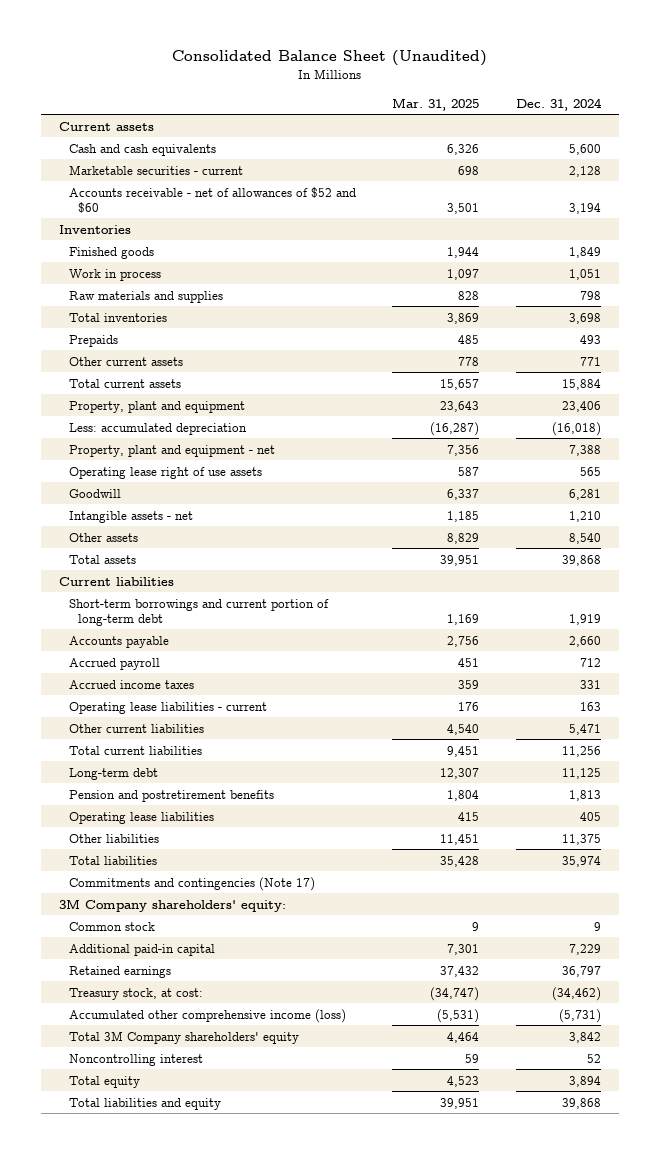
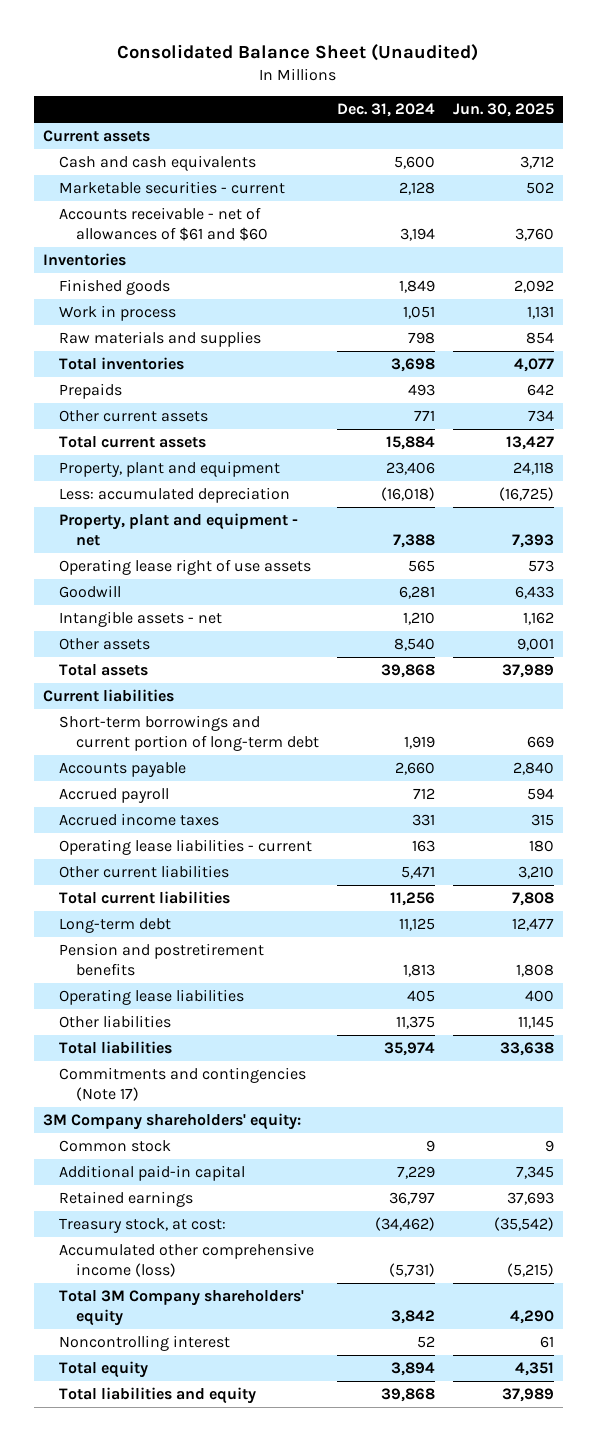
[392,97,480,111] Mar. 31, 2025 -> none
none -> [453,103,555,118] Jun. 30, 2025
[68,186,356,213] Accounts receivable - net of allowances of $52 and $60 -> [59,207,269,241] Accounts receivable - net of allowances of $61 and $60

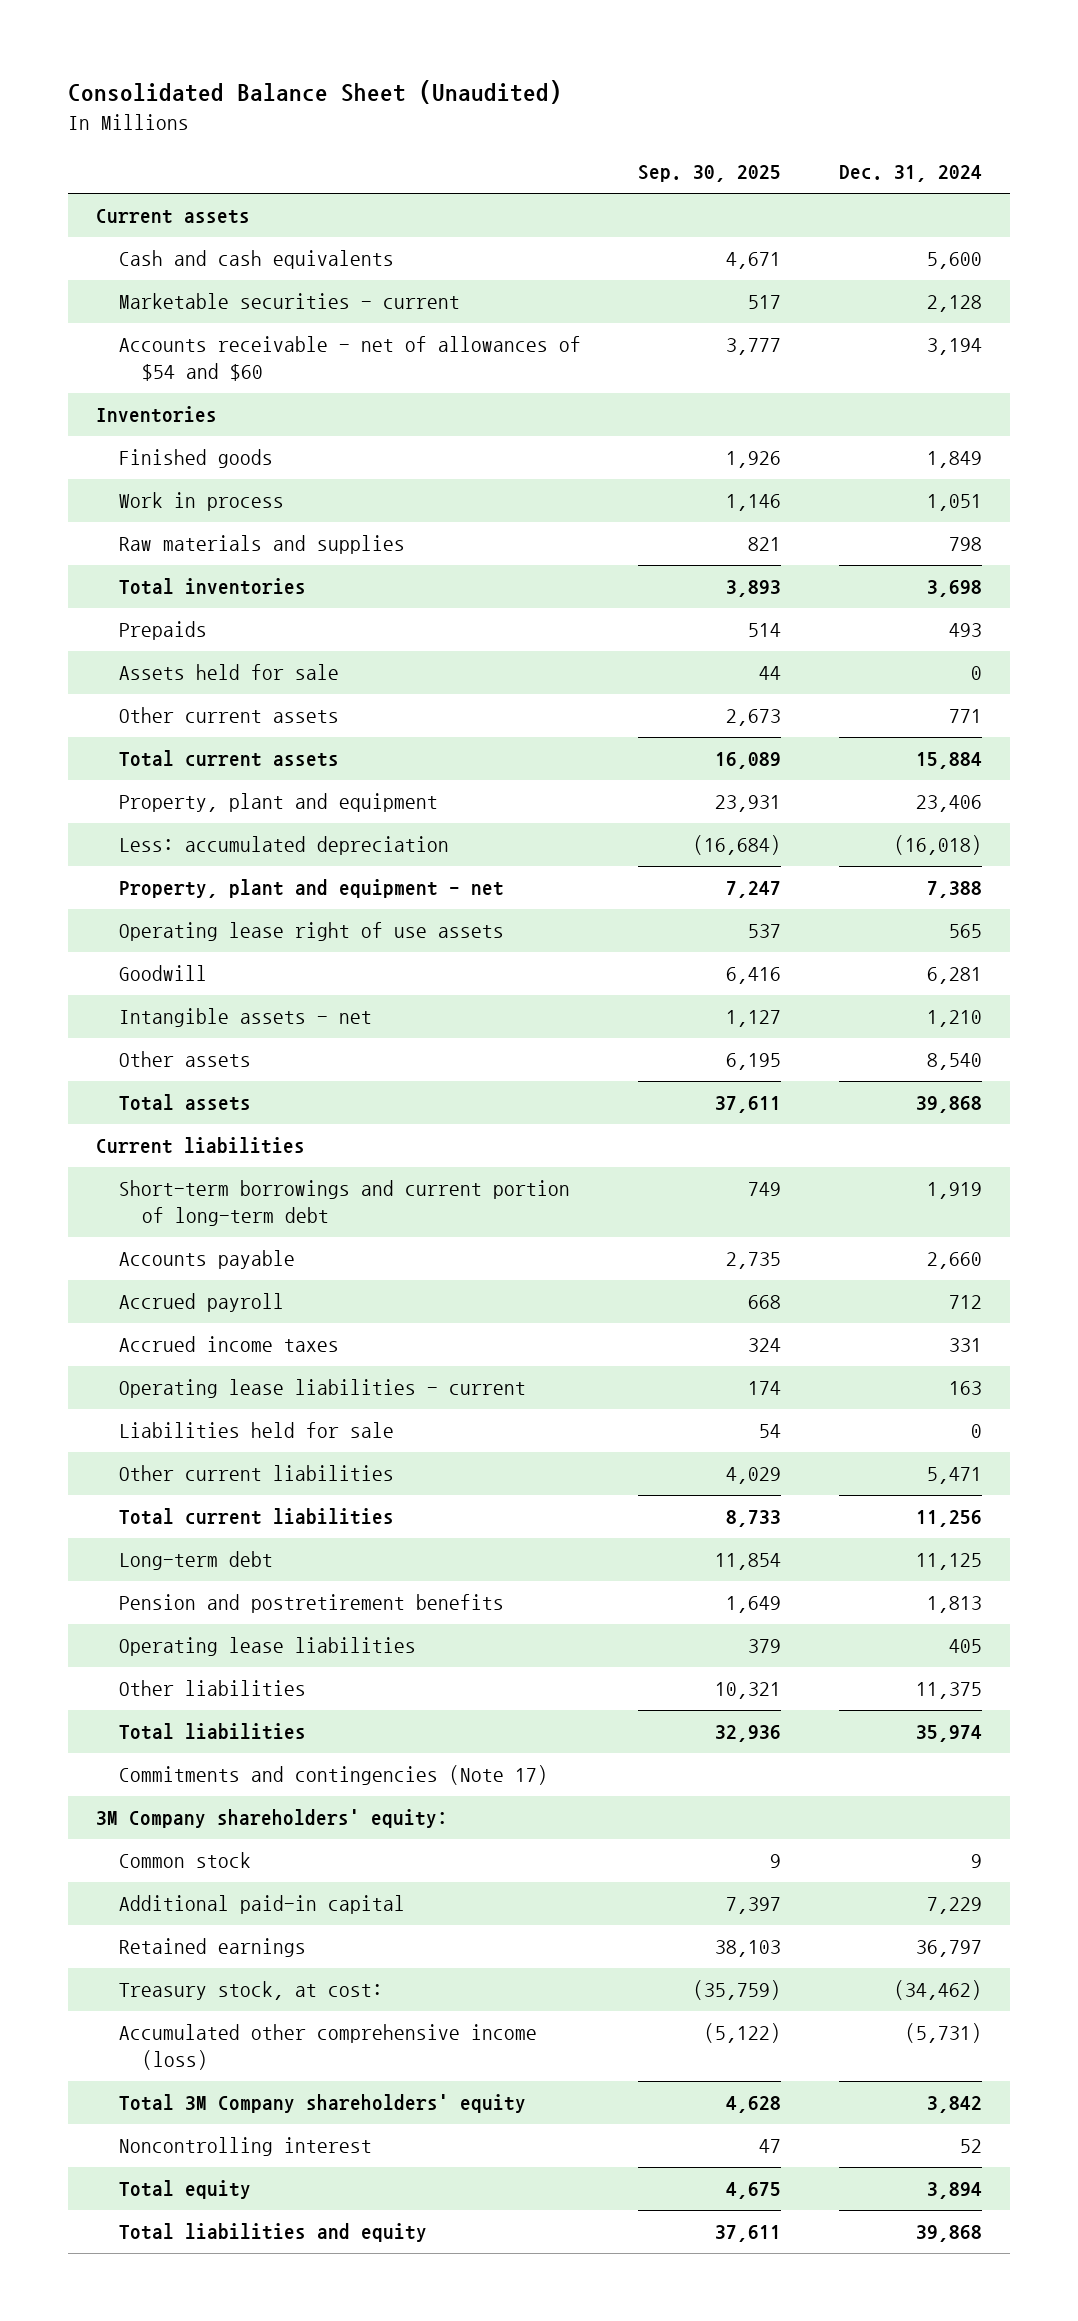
[453,103,555,118] Jun. 30, 2025 -> none
none -> [638,165,782,183] Sep. 30, 2025
[59,207,269,241] Accounts receivable - net of allowances of $61 and $60 -> [119,336,582,382] Accounts receivable - net of allowances of $54 and $60
none -> [119,664,340,681] Assets held for sale
none -> [119,1422,395,1439] Liabilities held for sale

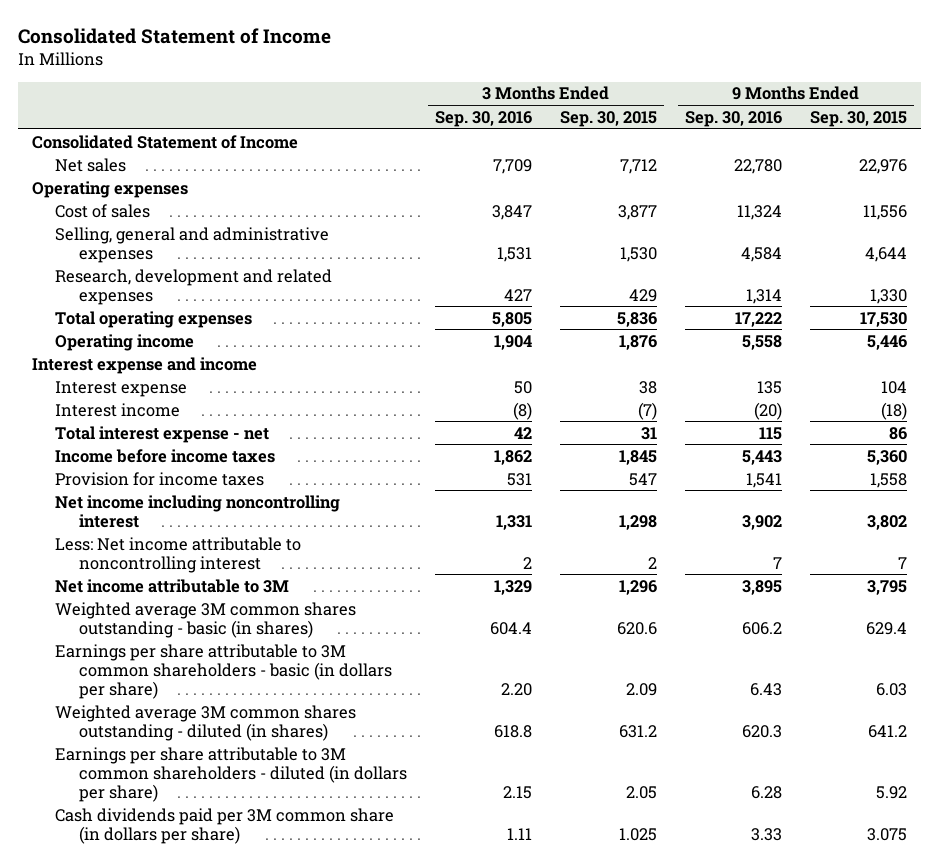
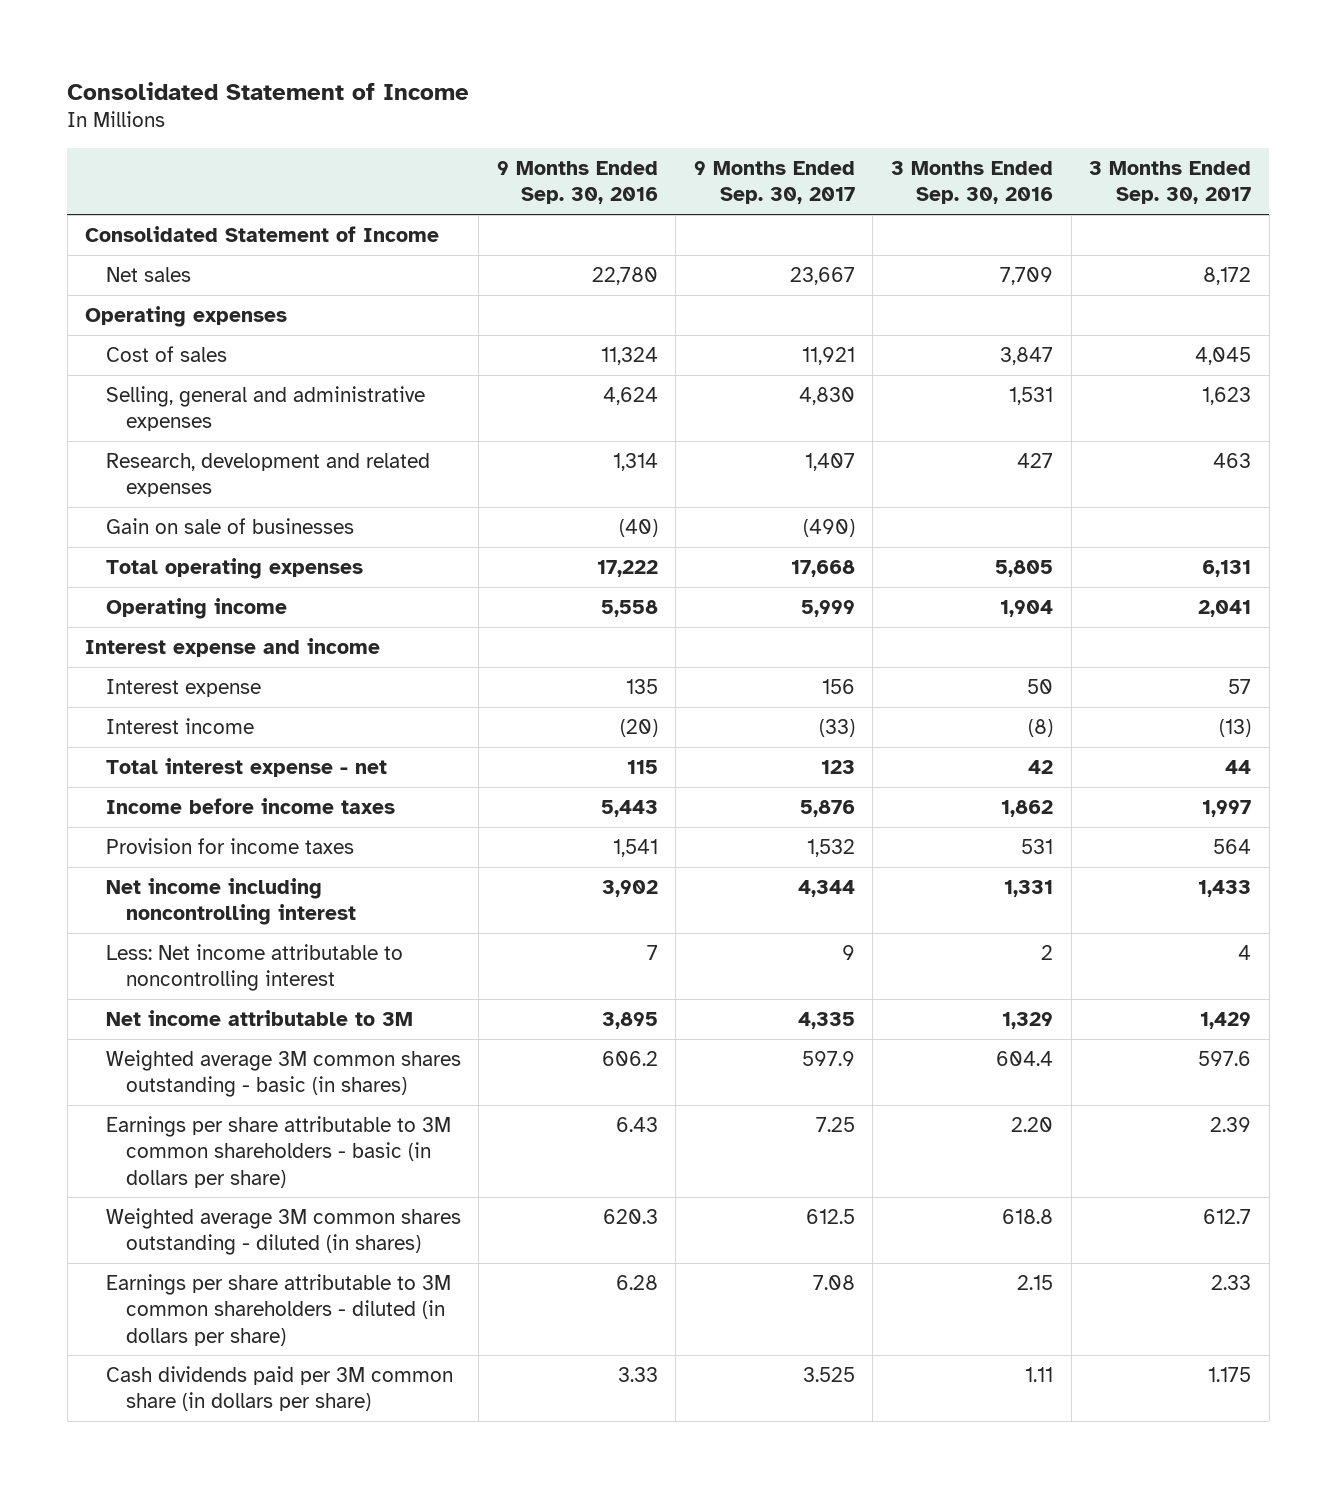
[559,110,657,127] Sep. 30, 2015 -> none
[809,110,907,127] Sep. 30, 2015 -> none
none -> [693,161,855,205] 9 Months Ended Sep. 30, 2017
none -> [1089,161,1252,205] 3 Months Ended Sep. 30, 2017
[740,246,782,262] 4,584 -> [602,386,658,405] 4,624
none -> [105,517,354,534] Gain on sale of businesses

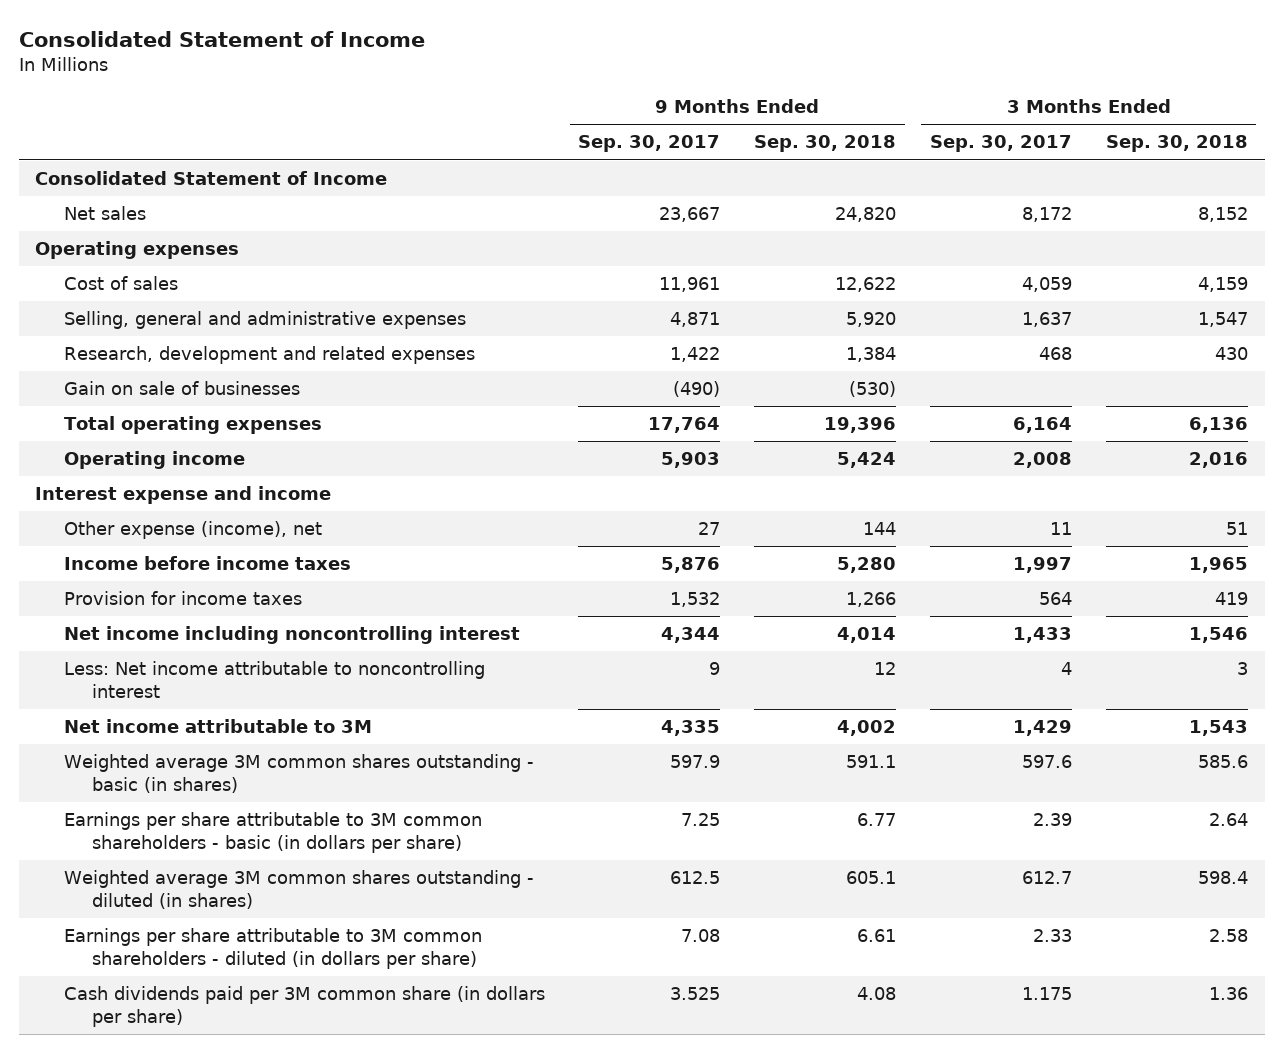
[496,161,658,205] 9 Months Ended Sep. 30, 2016 -> none
[891,161,1054,205] 3 Months Ended Sep. 30, 2016 -> none
none -> [754,135,897,153] Sep. 30, 2018
none -> [1105,135,1248,153] Sep. 30, 2018
[801,346,855,365] 11,921 -> [659,277,721,293] 11,961
[1195,346,1252,365] 4,045 -> [1021,277,1072,293] 4,059
[798,386,855,405] 4,830 -> [670,312,721,328] 4,871
[1202,386,1252,405] 1,623 -> [1021,312,1072,328] 1,637
[804,452,855,471] 1,407 -> [670,347,721,363] 1,422
[1213,452,1252,468] 463 -> [1038,347,1072,361] 468
[790,559,855,577] 17,668 -> [648,417,721,434] 17,764
[1202,559,1252,577] 6,131 -> [1012,417,1072,434] 6,164
[800,599,855,617] 5,999 -> [661,452,721,469] 5,903
[1198,599,1252,617] 2,041 -> [1012,452,1072,469] 2,008
[105,678,261,697] Interest expense -> none
[105,717,254,734] Interest income -> none
[105,757,387,777] Total interest expense - net -> [63,521,322,540] Other expense (income), net
[820,759,855,774] 123 -> [698,522,721,536] 27
[1225,759,1252,774] 44 -> [1049,522,1072,536] 11

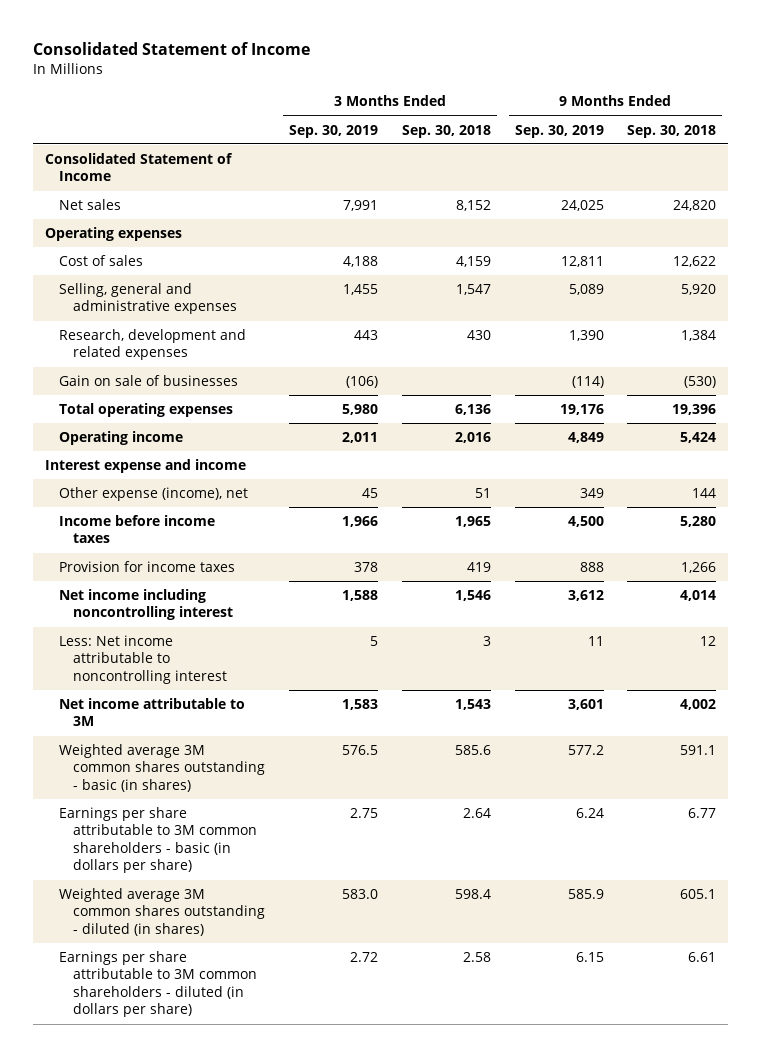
[578,135,721,153] Sep. 30, 2017 -> none
[929,135,1072,153] Sep. 30, 2017 -> none
none -> [289,124,379,138] Sep. 30, 2019
none -> [514,124,604,138] Sep. 30, 2019
[63,986,545,1028] Cash dividends paid per 3M common share (in dollars per share) -> none

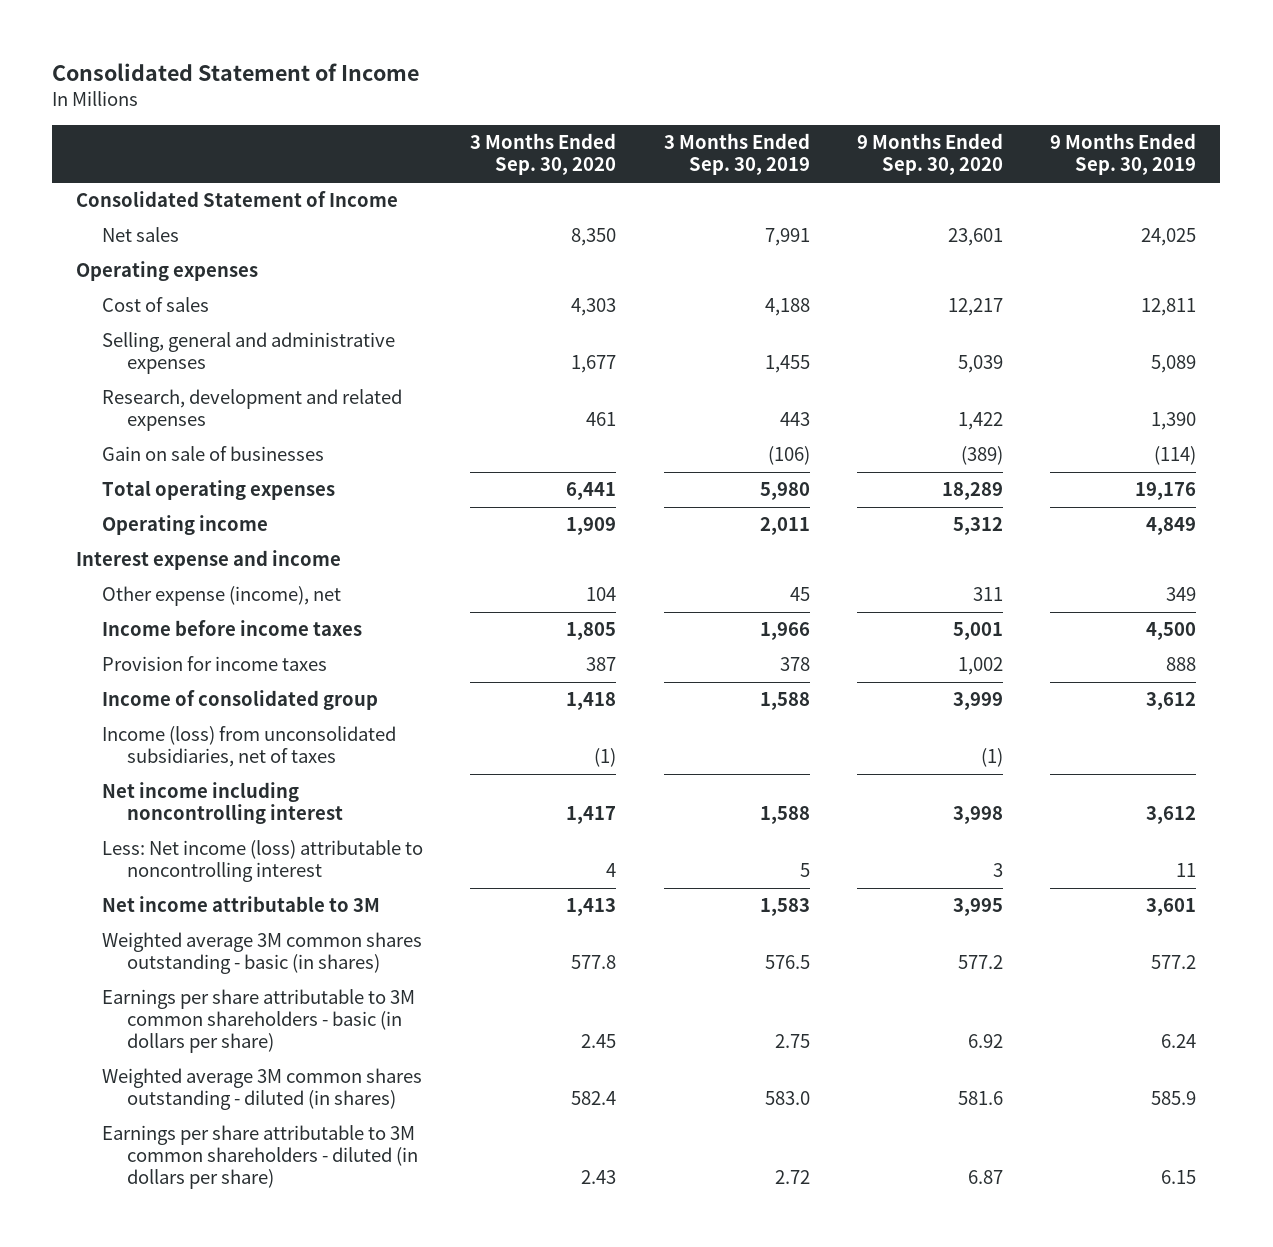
[401,124,491,138] Sep. 30, 2018 -> none
[627,124,717,138] Sep. 30, 2018 -> none
none -> [470,133,617,176] 3 Months Ended Sep. 30, 2020
none -> [856,133,1003,176] 9 Months Ended Sep. 30, 2020
none -> [101,690,378,711] Income of consolidated group
none -> [101,726,396,768] Income (loss) from unconsolidated subsidiaries, net of taxes
[59,635,228,684] Less: Net income attributable to noncontrolling interest -> [101,840,423,883] Less: Net income (loss) attributable to noncontrolling interest

